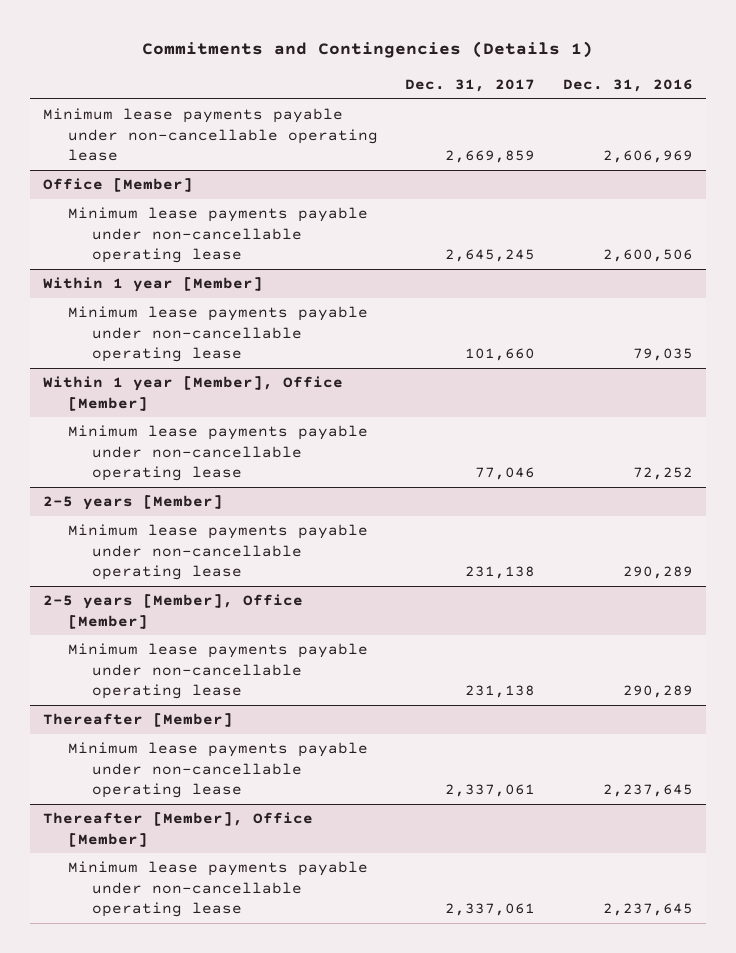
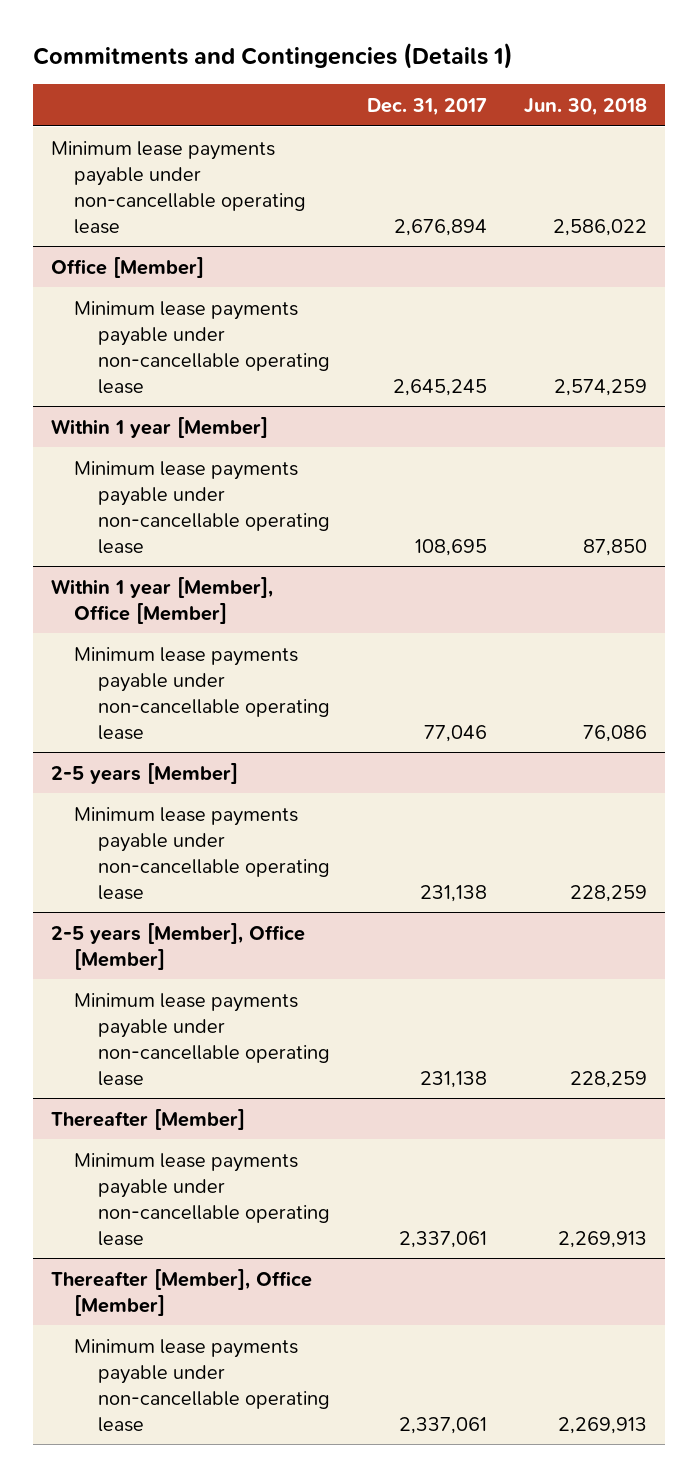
[562,79,693,93] Dec. 31, 2016 -> none
none -> [523,97,647,116] Jun. 30, 2018
[445,149,536,163] 2,669,859 -> [393,218,487,236] 2,676,894
[465,347,536,361] 101,660 -> [414,538,487,556] 108,695

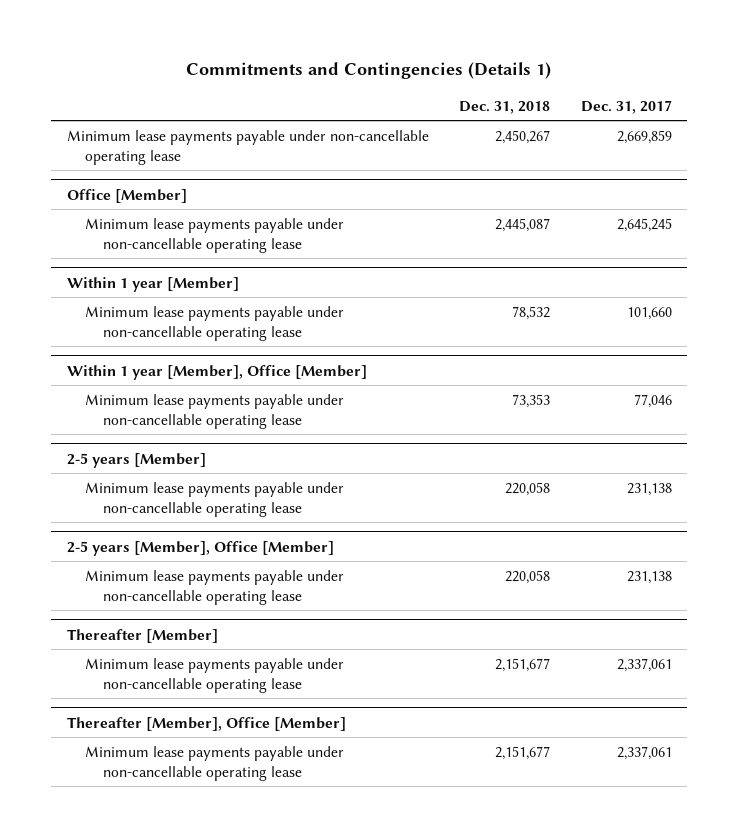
[523,97,647,116] Jun. 30, 2018 -> none
none -> [459,100,551,114] Dec. 31, 2018
[393,218,487,236] 2,676,894 -> [616,129,672,144] 2,669,859
[414,538,487,556] 108,695 -> [626,306,672,320] 101,660

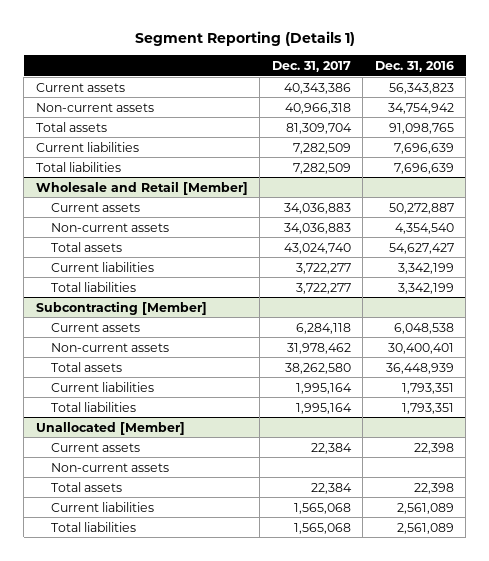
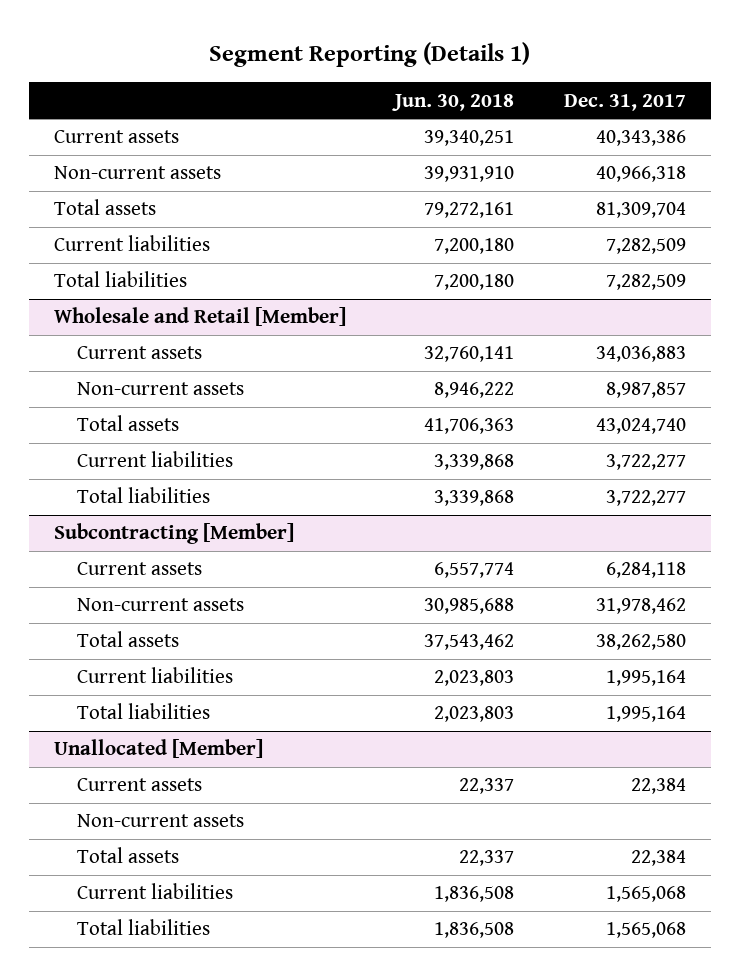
[374,60,454,72] Dec. 31, 2016 -> none
none -> [392,93,515,111] Jun. 30, 2018
[283,222,351,234] 34,036,883 -> [605,382,686,399] 8,987,857

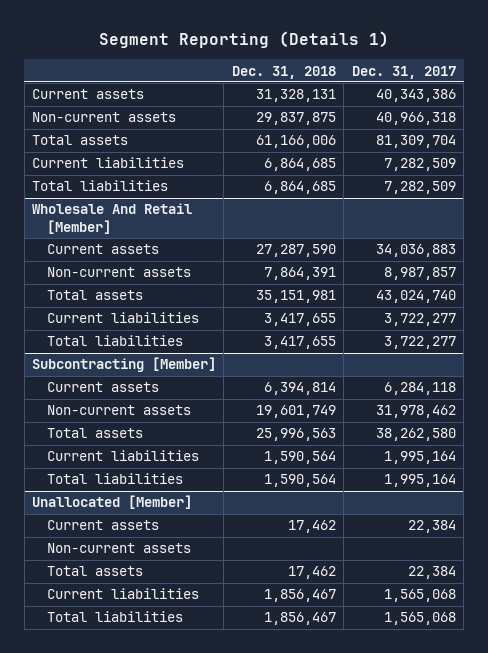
[392,93,515,111] Jun. 30, 2018 -> none
none -> [231,65,336,79] Dec. 31, 2018
[53,307,346,327] Wholesale and Retail [Member] -> [32,203,193,234] Wholesale And Retail [Member]

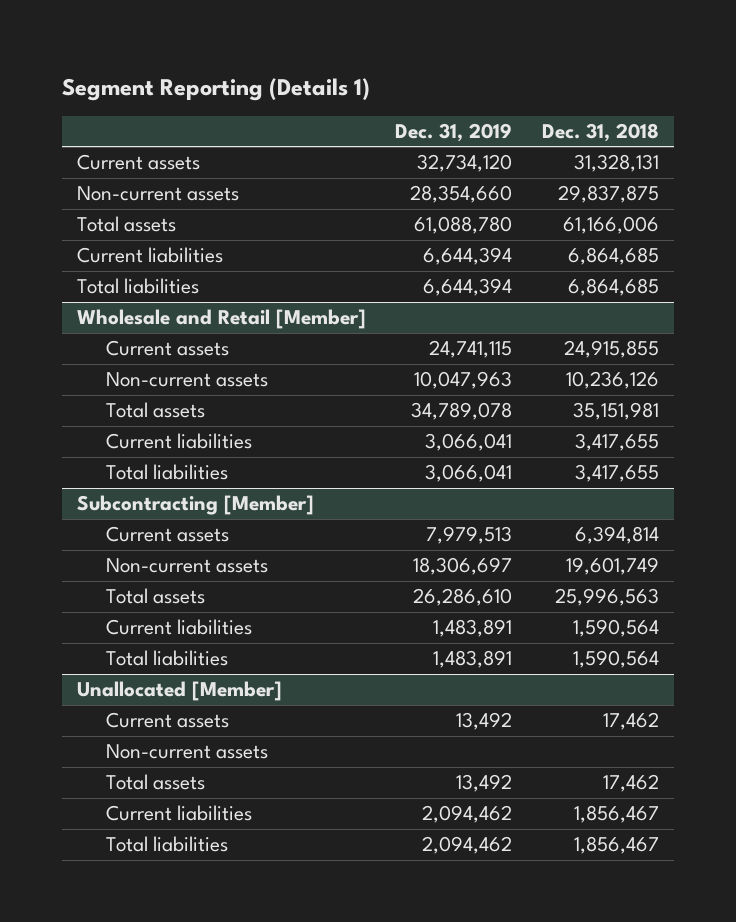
[351,65,456,79] Dec. 31, 2017 -> none
none -> [395,122,513,142] Dec. 31, 2019
[32,203,193,234] Wholesale And Retail [Member] -> [77,309,367,330] Wholesale and Retail [Member]
[255,244,336,258] 27,287,590 -> [563,340,659,359] 24,915,855
[263,267,336,281] 7,864,391 -> [565,371,659,390] 10,236,126

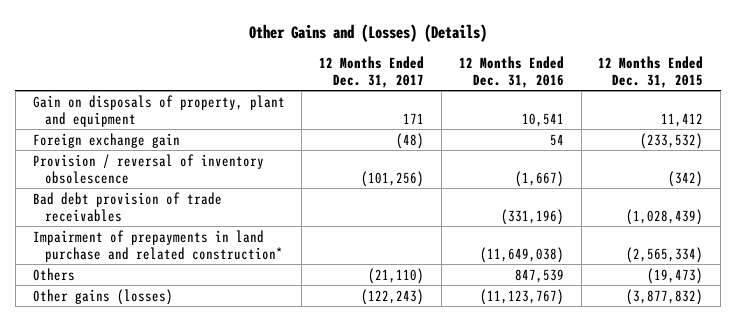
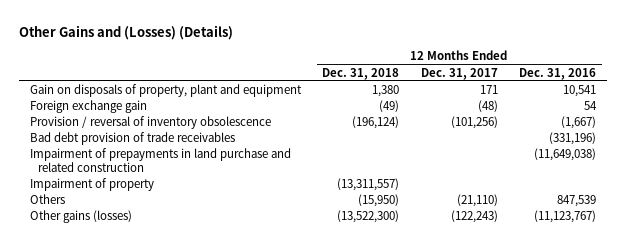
[598,55,704,88] 12 Months Ended Dec. 31, 2015 -> none
none -> [322,67,400,80] Dec. 31, 2018
[32,229,284,262] Impairment of prepayments in land purchase and related construction* -> [30,148,292,172] Impairment of prepayments in land purchase and related construction
none -> [30,178,155,192] Impairment of property

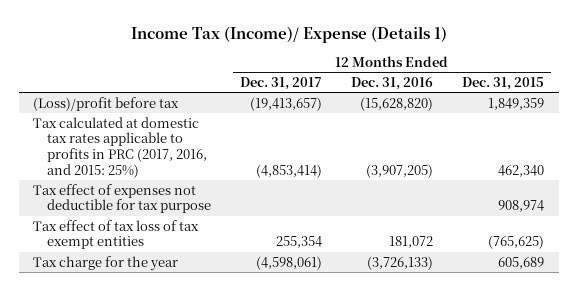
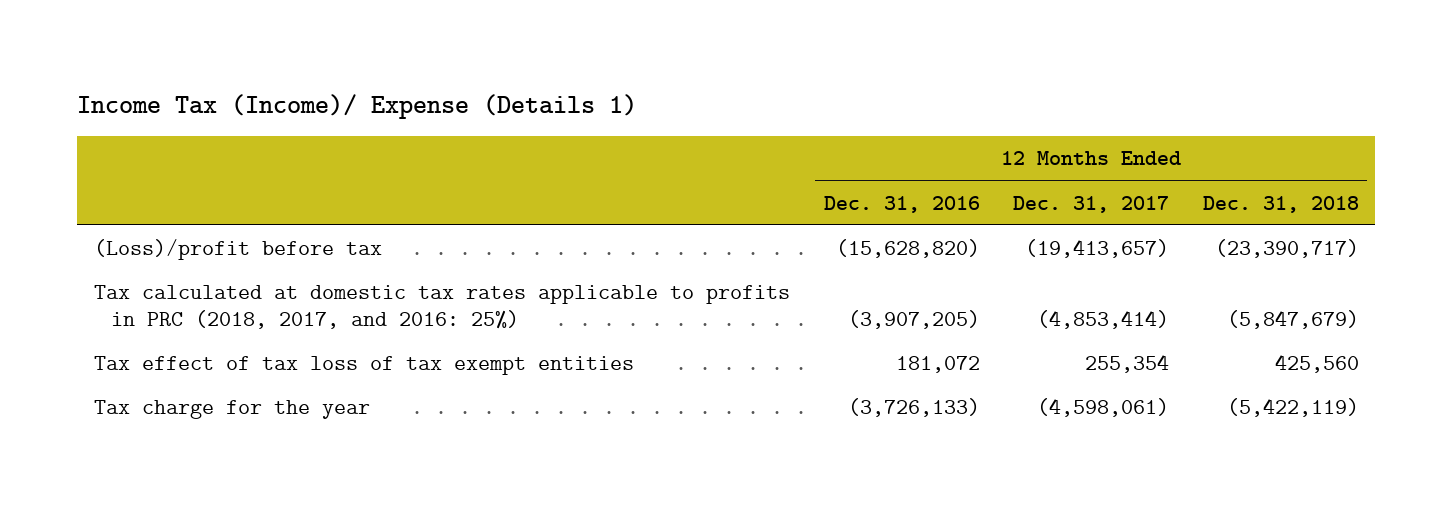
[462,77,545,91] Dec. 31, 2015 -> none
none -> [1202,195,1359,213] Dec. 31, 2018
[33,183,212,214] Tax effect of expenses not deductible for tax purpose -> none
[33,116,208,178] Tax calculated at domestic tax rates applicable to profits in PRC (2017, 2016, and 2015: 25%) -> [94,285,791,329] Tax calculated at domestic tax rates applicable to profits in PRC (2018, 2017, and 2016: 25%)

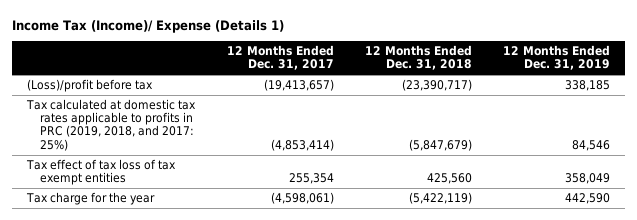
[823,195,980,213] Dec. 31, 2016 -> none
none -> [502,45,610,71] 12 Months Ended Dec. 31, 2019
[94,285,791,329] Tax calculated at domestic tax rates applicable to profits in PRC (2018, 2017, and 2016: 25%) -> [26,99,197,151] Tax calculated at domestic tax rates applicable to profits in PRC (2019, 2018, and 2017: 25%)

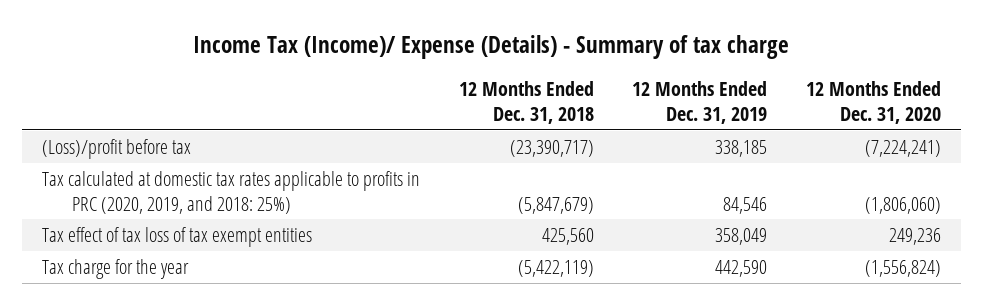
[11,19,284,33] Income Tax (Income)/ Expense (Details 1) -> [193,35,790,60] Income Tax (Income)/ Expense (Details) - Summary of tax charge
[226,45,334,71] 12 Months Ended Dec. 31, 2017 -> none
none -> [806,81,942,124] 12 Months Ended Dec. 31, 2020
[26,99,197,151] Tax calculated at domestic tax rates applicable to profits in PRC (2019, 2018, and 2017: 25%) -> [41,170,420,214] Tax calculated at domestic tax rates applicable to profits in PRC (2020, 2019, and 2018: 25%)

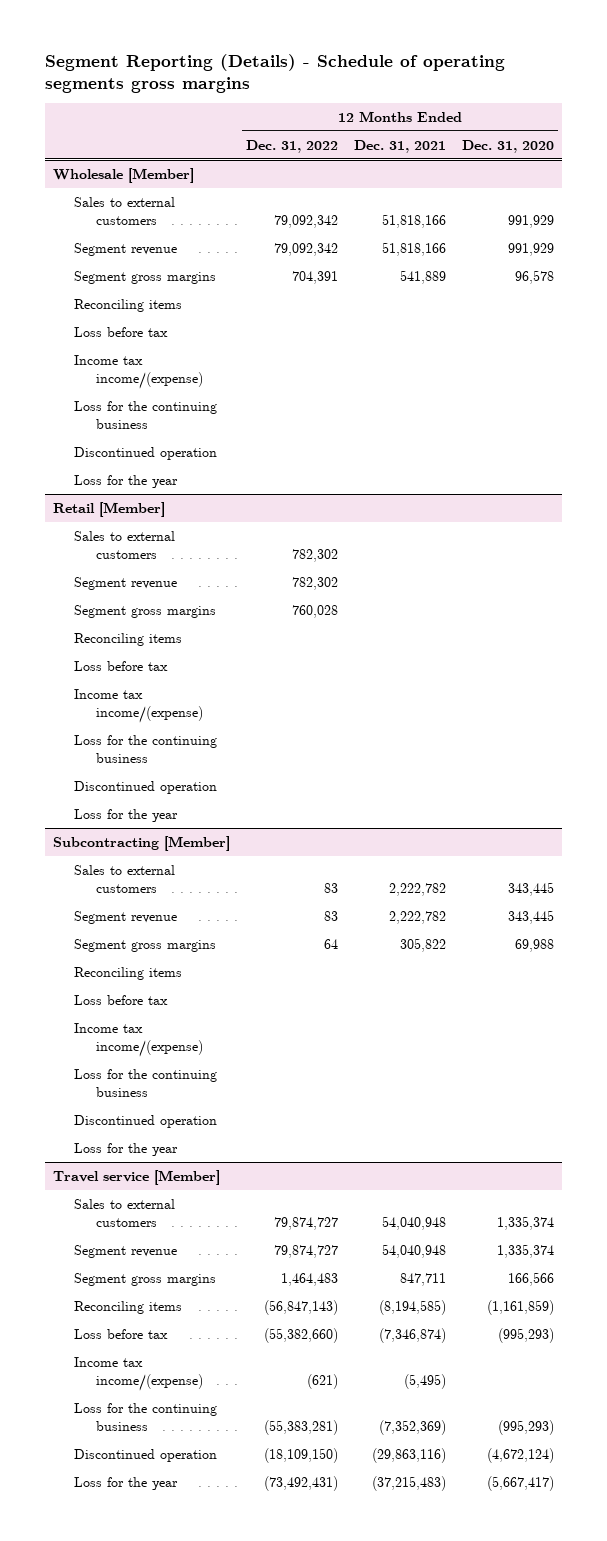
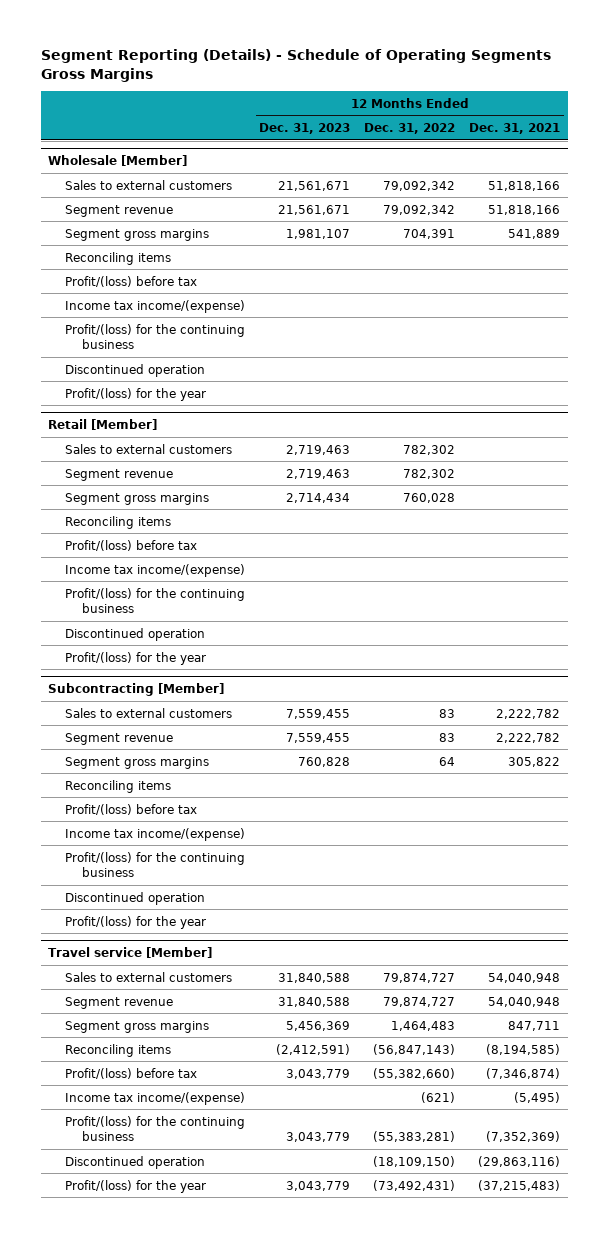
[44,53,505,93] Segment Reporting (Details) - Schedule of operating segments gross margins -> [41,49,552,82] Segment Reporting (Details) - Schedule of Operating Segments Gross Margins
[461,139,554,153] Dec. 31, 2020 -> none
none -> [259,122,351,134] Dec. 31, 2023
[74,326,169,337] Loss before tax -> [65,275,198,287] Profit/(loss) before tax
[74,400,218,429] Loss for the continuing business -> [65,323,246,350] Profit/(loss) for the continuing business
[74,474,179,488] Loss for the year -> [65,387,207,401] Profit/(loss) for the year
[74,660,169,671] Loss before tax -> [65,539,198,551] Profit/(loss) before tax
[74,734,218,763] Loss for the continuing business -> [65,587,246,614] Profit/(loss) for the continuing business
[74,808,179,822] Loss for the year -> [65,651,207,665] Profit/(loss) for the year
[74,994,169,1005] Loss before tax -> [65,803,198,815] Profit/(loss) before tax
[74,1068,218,1097] Loss for the continuing business -> [65,851,246,878] Profit/(loss) for the continuing business
[74,1142,179,1156] Loss for the year -> [65,915,207,929] Profit/(loss) for the year
[74,1328,169,1339] Loss before tax -> [65,1067,198,1079] Profit/(loss) before tax
[74,1402,218,1431] Loss for the continuing business -> [65,1115,246,1142] Profit/(loss) for the continuing business
[74,1476,179,1490] Loss for the year -> [65,1179,207,1193] Profit/(loss) for the year

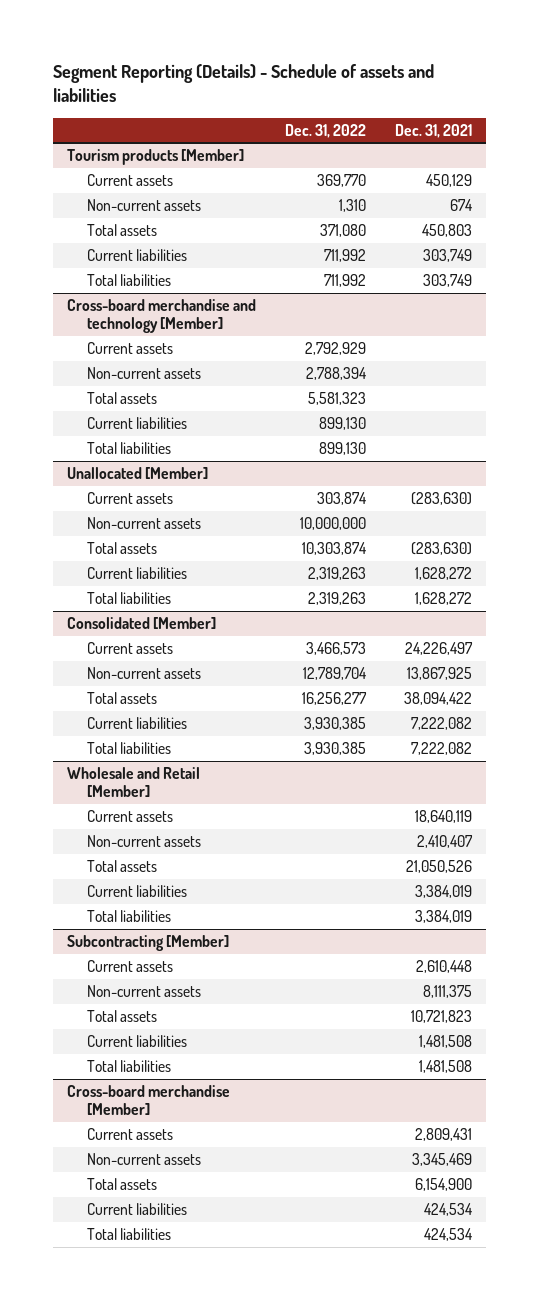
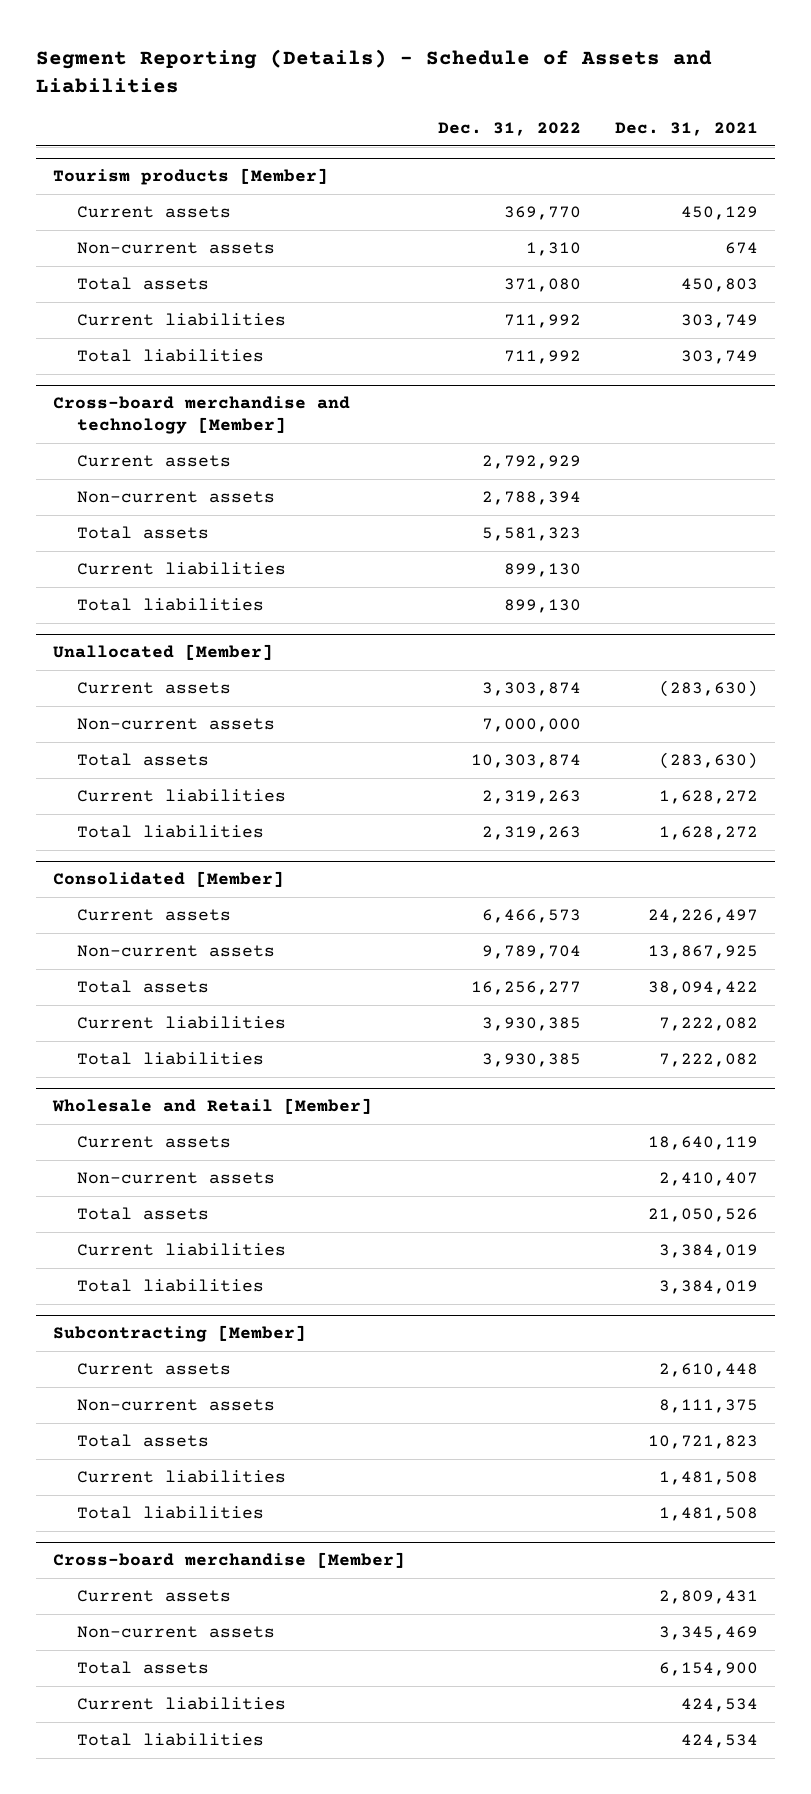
[53,63,435,102] Segment Reporting (Details) - Schedule of assets and liabilities -> [35,48,712,93] Segment Reporting (Details) - Schedule of Assets and Liabilities
[317,492,368,506] 303,874 -> [482,682,582,697] 3,303,874
[300,517,367,531] 10,000,000 -> [482,718,582,733] 7,000,000
[306,642,367,656] 3,466,573 -> [482,909,582,924] 6,466,573
[303,667,368,681] 12,789,704 -> [482,945,582,960] 9,789,704

